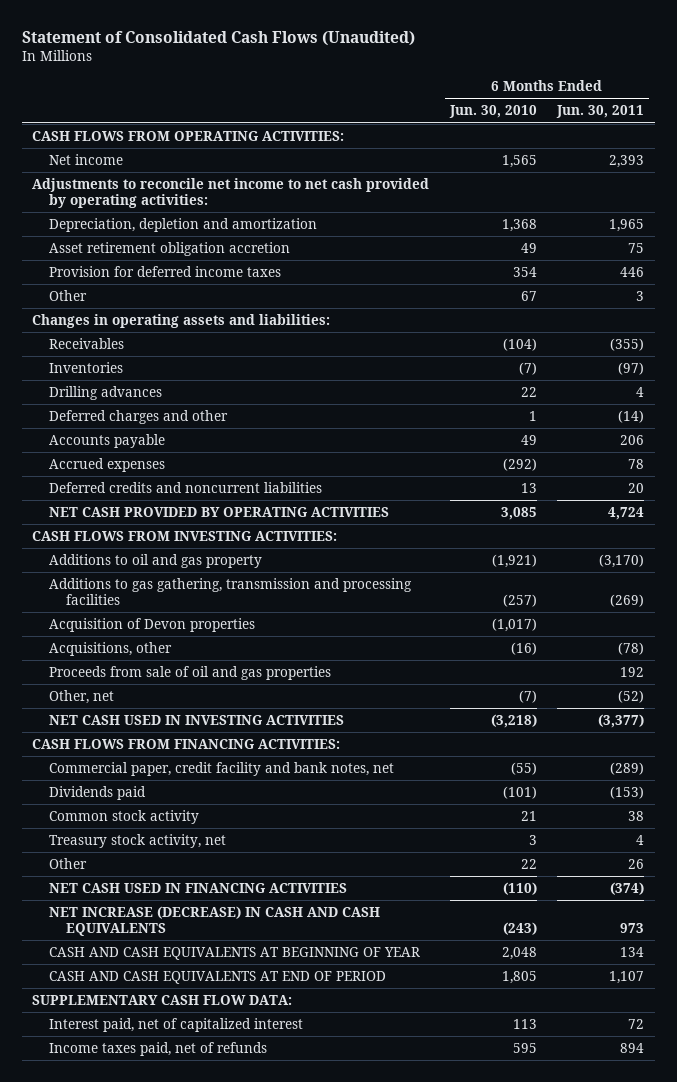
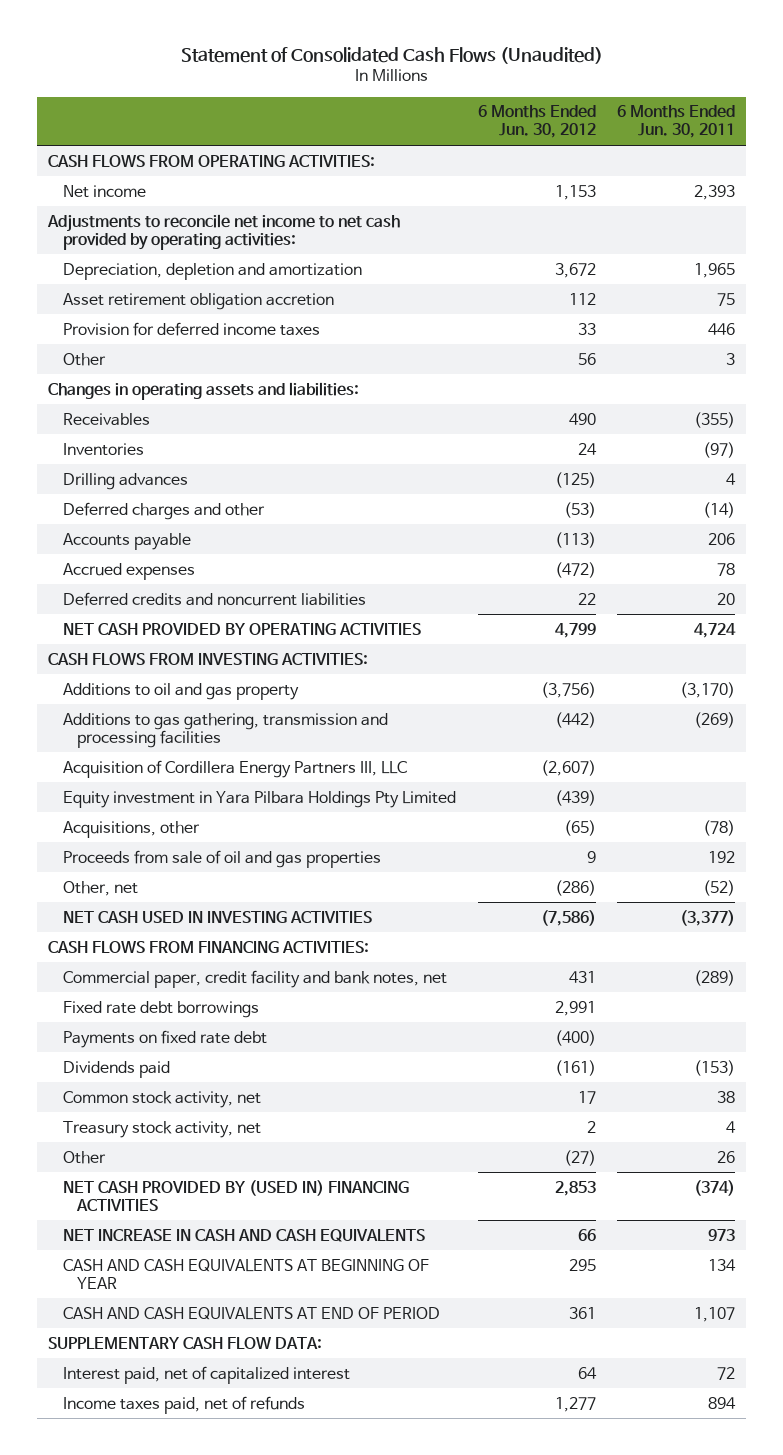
[448,105,537,119] Jun. 30, 2010 -> none
none -> [477,105,596,139] 6 Months Ended Jun. 30, 2012
[48,617,255,632] Acquisition of Devon properties -> none
none -> [62,759,407,778] Acquisition of Cordillera Energy Partners III, LLC
none -> [62,790,456,808] Equity investment in Yara Pilbara Holdings Pty Limited
none -> [62,1000,259,1018] Fixed rate debt borrowings
none -> [62,1029,267,1048] Payments on fixed rate debt
[48,809,199,824] Common stock activity -> [62,1090,261,1108] Common stock activity, net
[48,882,347,893] NET CASH USED IN FINANCING ACTIVITIES -> [62,1179,409,1211] NET CASH PROVIDED BY (USED IN) FINANCING ACTIVITIES
[48,905,380,937] NET INCREASE (DECREASE) IN CASH AND CASH EQUIVALENTS -> [62,1228,425,1242] NET INCREASE IN CASH AND CASH EQUIVALENTS

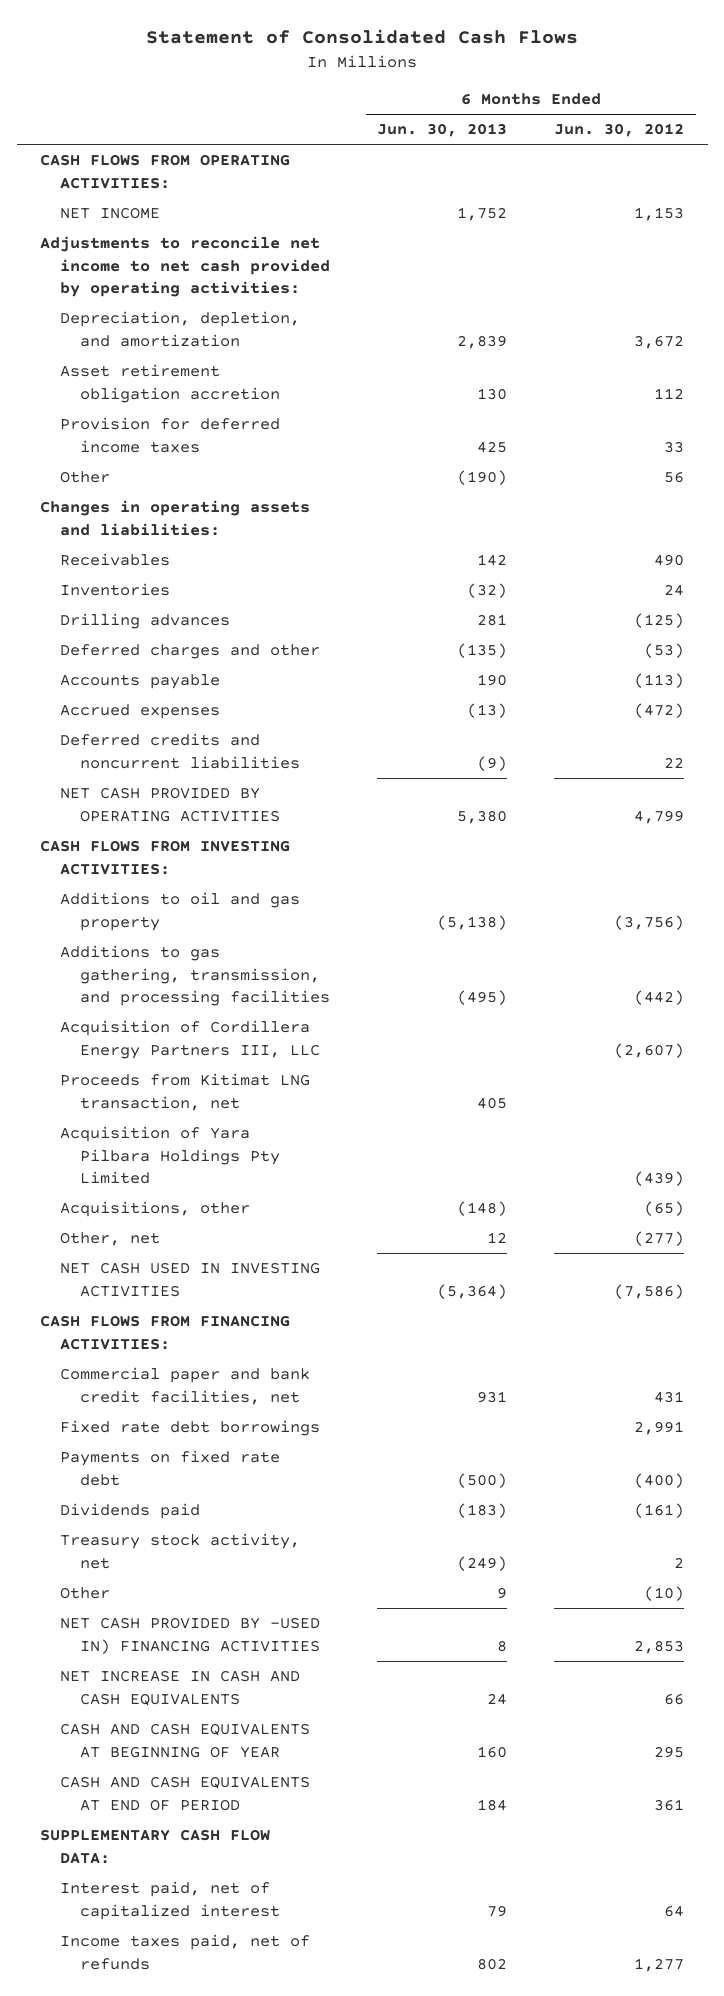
[180,46,603,64] Statement of Consolidated Cash Flows (Unaudited) -> [146,29,579,45] Statement of Consolidated Cash Flows
[617,105,736,139] 6 Months Ended Jun. 30, 2011 -> none
none -> [377,123,508,138] Jun. 30, 2013
[62,184,146,198] Net income -> [60,207,161,220] NET INCOME
[62,262,362,280] Depreciation, depletion and amortization -> [60,311,301,347] Depreciation, depletion, and amortization
[62,712,388,748] Additions to gas gathering, transmission and processing facilities -> [60,945,331,1006] Additions to gas gathering, transmission, and processing facilities
none -> [60,1073,311,1111] Proceeds from Kitimat LNG transaction, net
[62,790,456,808] Equity investment in Yara Pilbara Holdings Pty Limited -> [60,1126,281,1184] Acquisition of Yara Pilbara Holdings Pty Limited
[62,849,381,868] Proceeds from sale of oil and gas properties -> none
[554,879,596,896] (286) -> [634,1231,685,1247] (277)
[62,969,447,988] Commercial paper, credit facility and bank notes, net -> [60,1367,311,1405] Commercial paper and bank credit facilities, net
[62,1090,261,1108] Common stock activity, net -> none
[563,1149,596,1166] (27) -> [644,1586,685,1602] (10)
[62,1179,409,1211] NET CASH PROVIDED BY (USED IN) FINANCING ACTIVITIES -> [60,1617,321,1654] NET CASH PROVIDED BY -USED IN) FINANCING ACTIVITIES

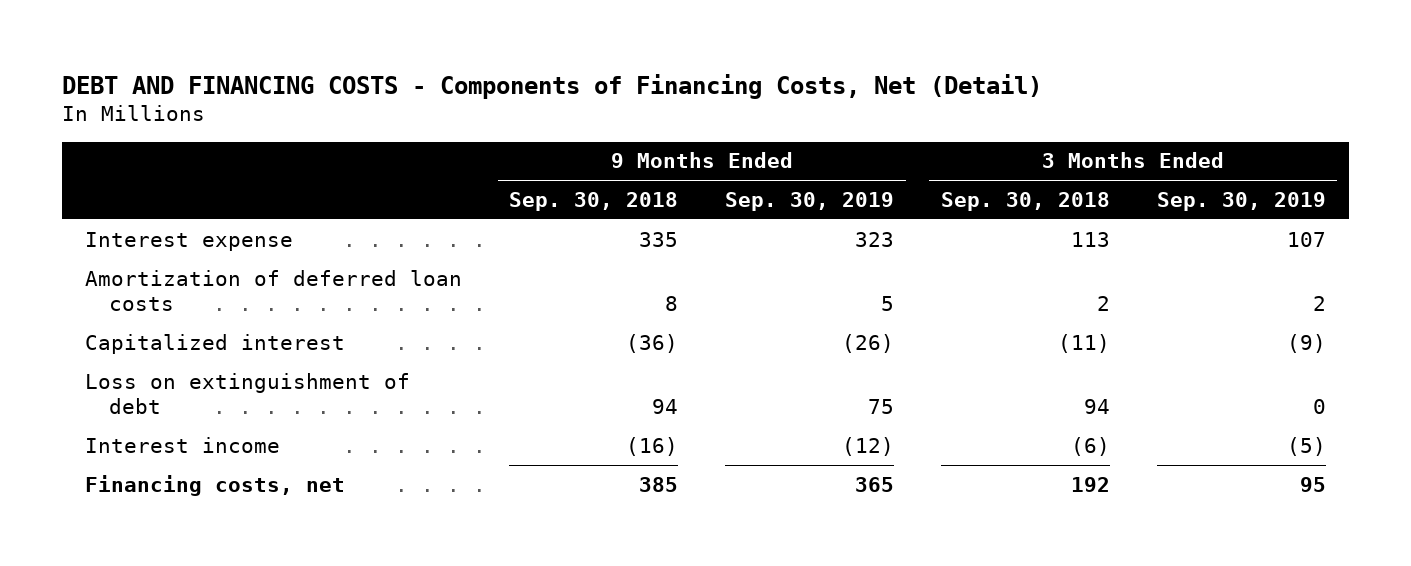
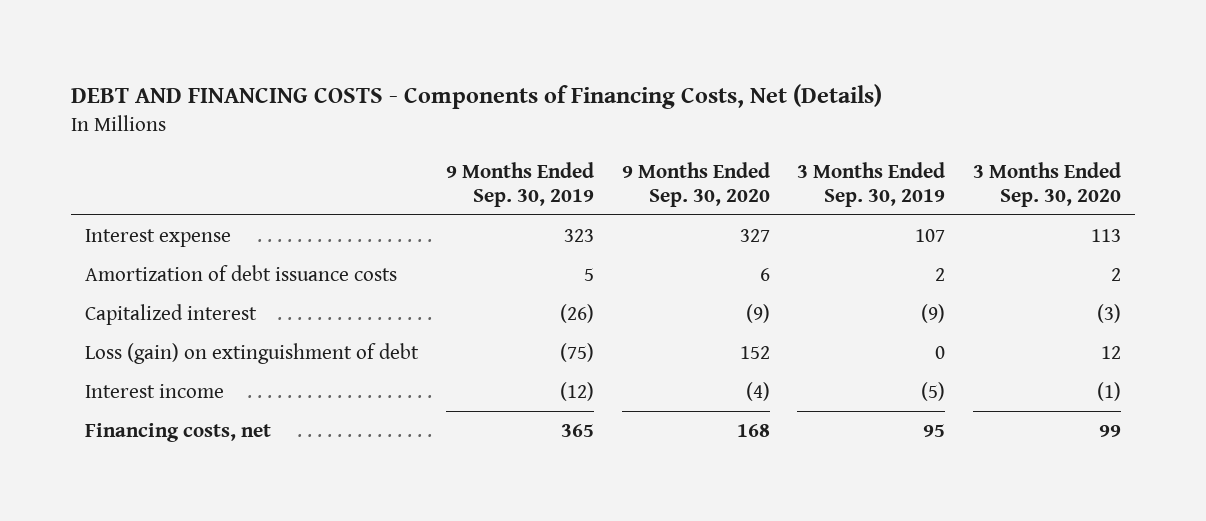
[62,73,1043,99] DEBT AND FINANCING COSTS - Components of Financing Costs, Net (Detail) -> [71,84,883,110] DEBT AND FINANCING COSTS - Components of Financing Costs, Net (Details)
[509,191,679,211] Sep. 30, 2018 -> none
[940,191,1110,211] Sep. 30, 2018 -> none
none -> [621,161,770,207] 9 Months Ended Sep. 30, 2020
none -> [973,161,1122,207] 3 Months Ended Sep. 30, 2020
[85,269,463,311] Amortization of deferred loan costs -> [85,264,398,281] Amortization of debt issuance costs
[85,372,411,414] Loss on extinguishment of debt -> [85,342,420,364] Loss (gain) on extinguishment of debt
[867,398,894,414] 75 -> [559,342,594,362] (75)

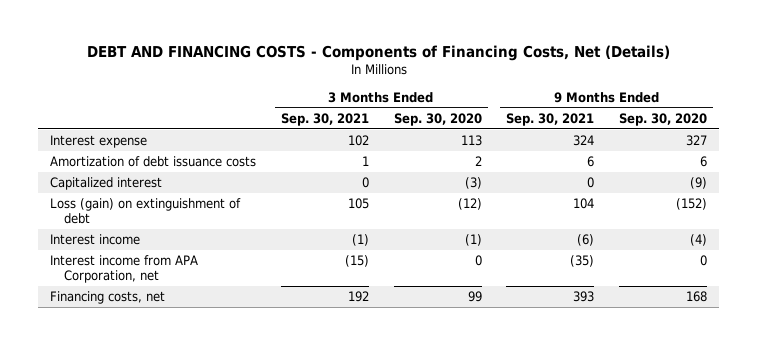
[445,161,594,207] 9 Months Ended Sep. 30, 2019 -> none
[797,161,946,207] 3 Months Ended Sep. 30, 2019 -> none
none -> [280,113,369,127] Sep. 30, 2021
none -> [506,113,595,127] Sep. 30, 2021
[739,345,770,359] 152 -> [675,198,707,211] (152)
[1101,345,1122,359] 12 -> [457,198,482,211] (12)
none -> [50,255,199,283] Interest income from APA Corporation, net

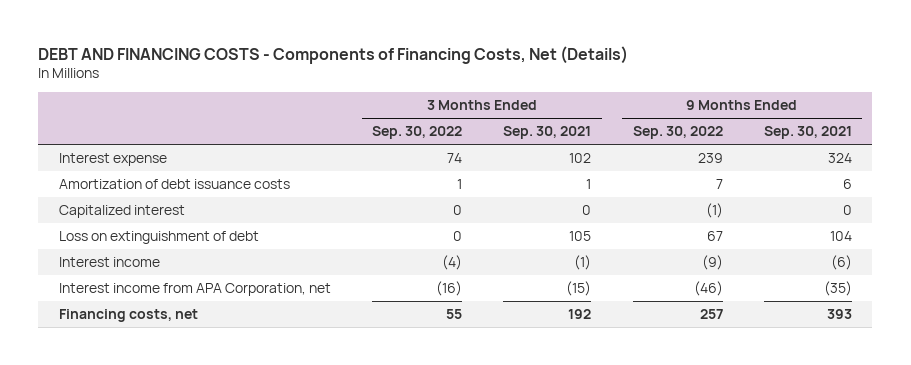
[393,113,482,127] Sep. 30, 2020 -> none
[618,113,707,127] Sep. 30, 2020 -> none
none -> [372,126,463,140] Sep. 30, 2022
none -> [632,126,723,140] Sep. 30, 2022
[50,198,242,224] Loss (gain) on extinguishment of debt -> [58,231,259,245] Loss on extinguishment of debt

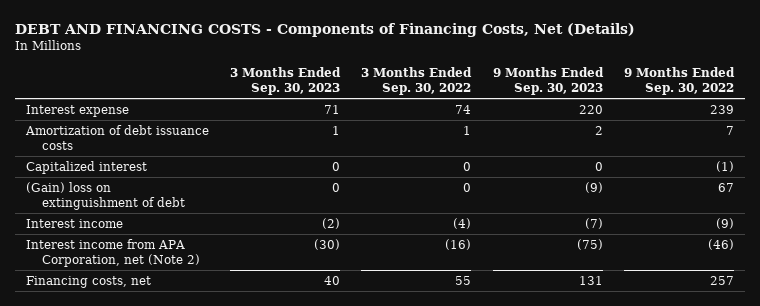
[503,126,592,140] Sep. 30, 2021 -> none
[763,126,852,140] Sep. 30, 2021 -> none
none -> [230,66,342,96] 3 Months Ended Sep. 30, 2023
none -> [492,66,604,96] 9 Months Ended Sep. 30, 2023
[58,231,259,245] Loss on extinguishment of debt -> [25,181,185,211] (Gain) loss on extinguishment of debt
[58,283,331,297] Interest income from APA Corporation, net -> [25,238,200,268] Interest income from APA Corporation, net (Note 2)

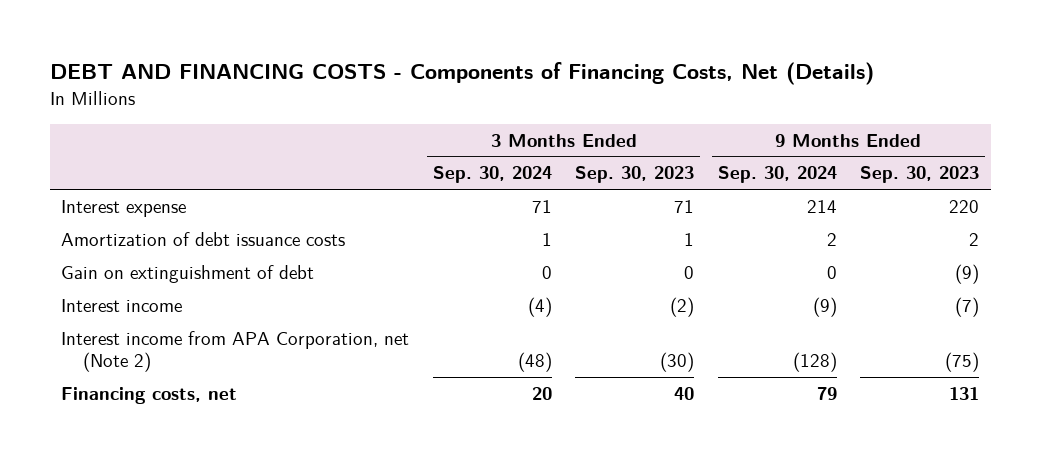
[361,66,473,96] 3 Months Ended Sep. 30, 2022 -> none
[624,66,736,96] 9 Months Ended Sep. 30, 2022 -> none
none -> [432,166,552,184] Sep. 30, 2024
none -> [717,166,837,184] Sep. 30, 2024
[25,160,147,174] Capitalized interest -> none
[25,181,185,211] (Gain) loss on extinguishment of debt -> [61,264,315,283] Gain on extinguishment of debt

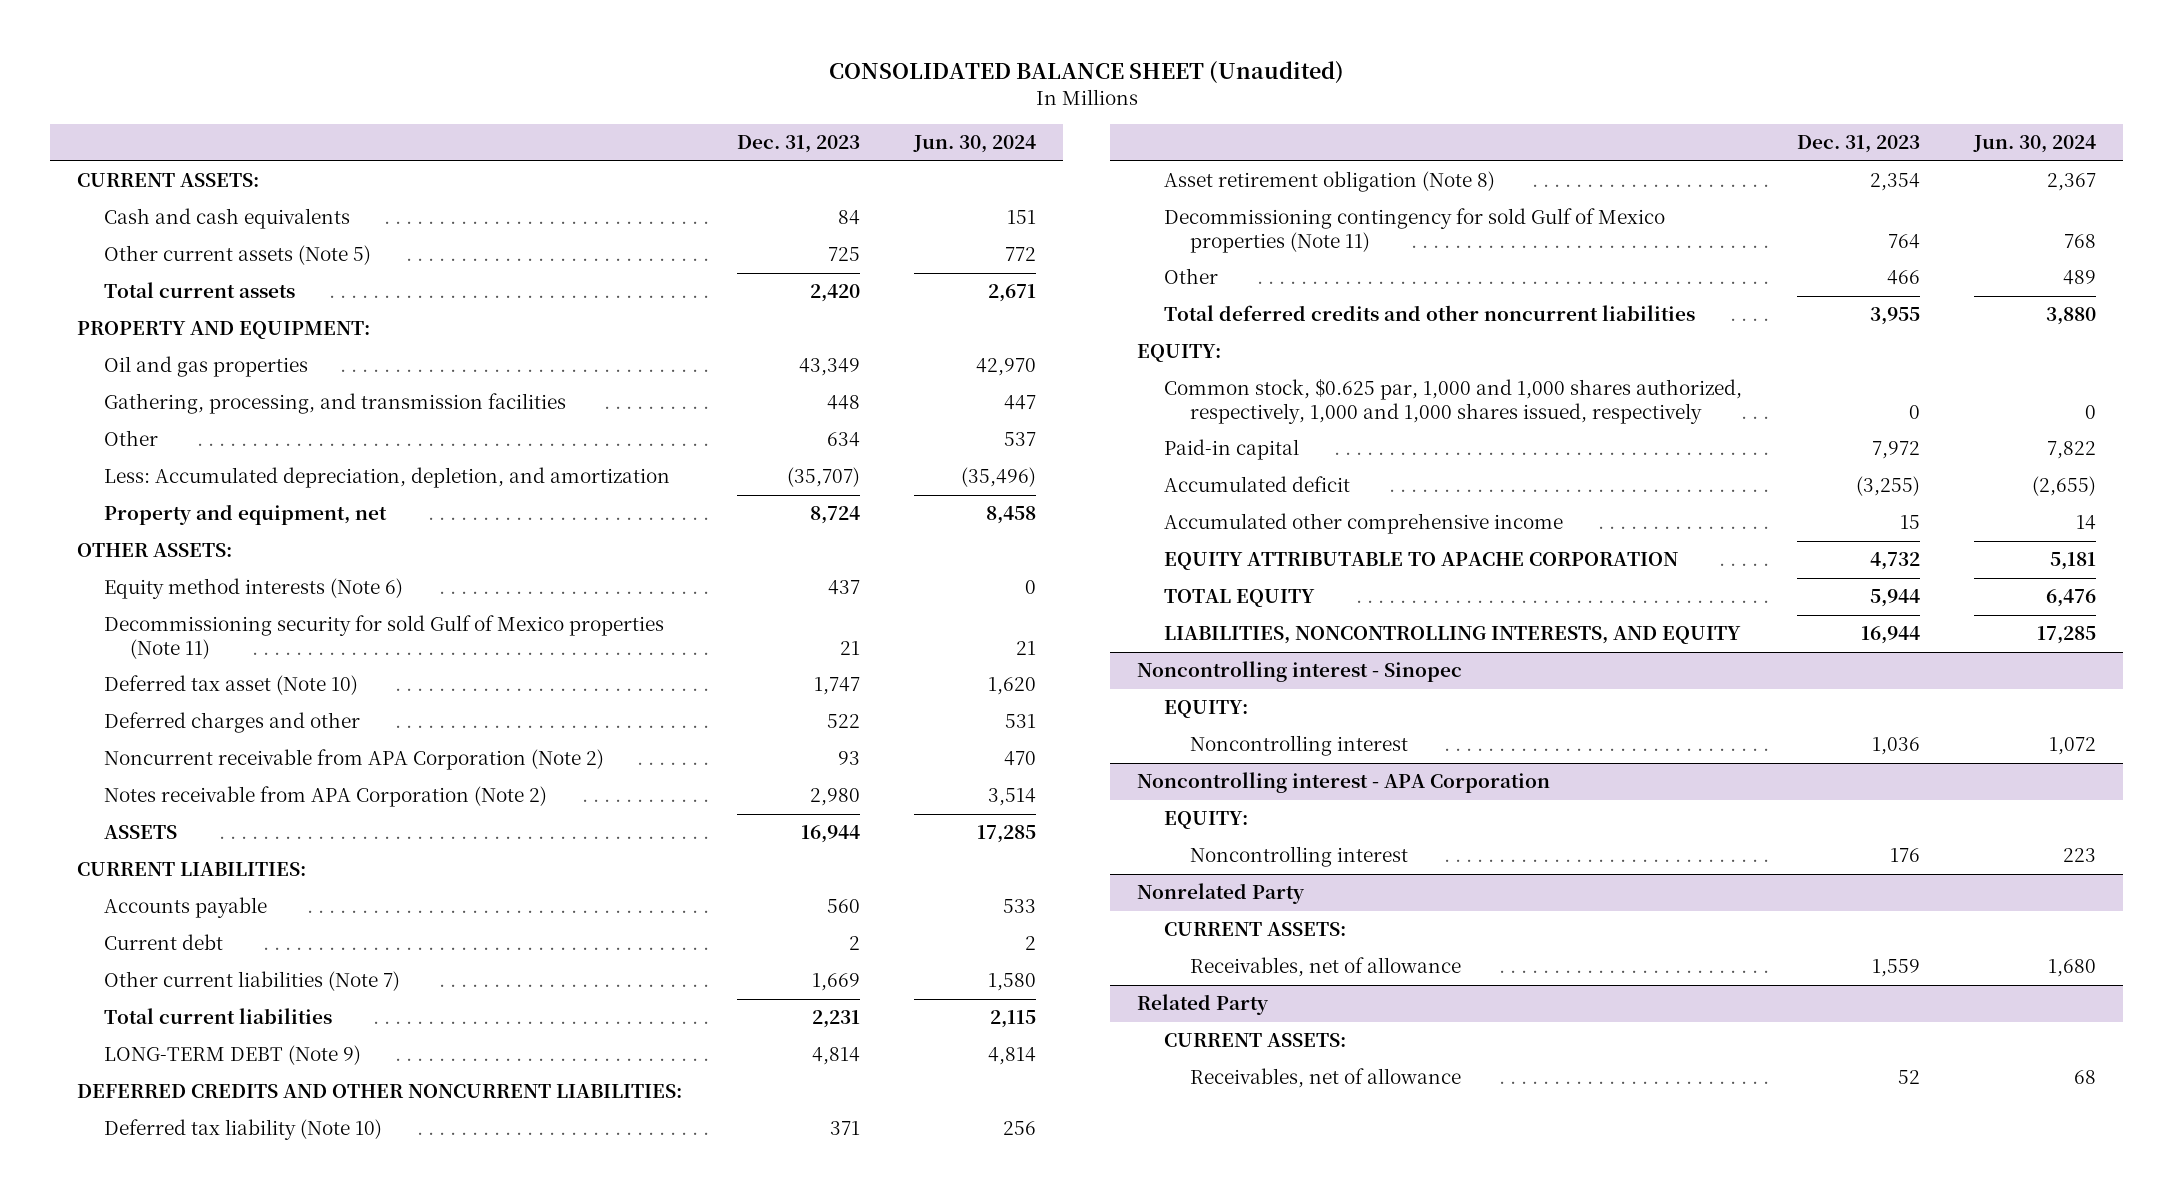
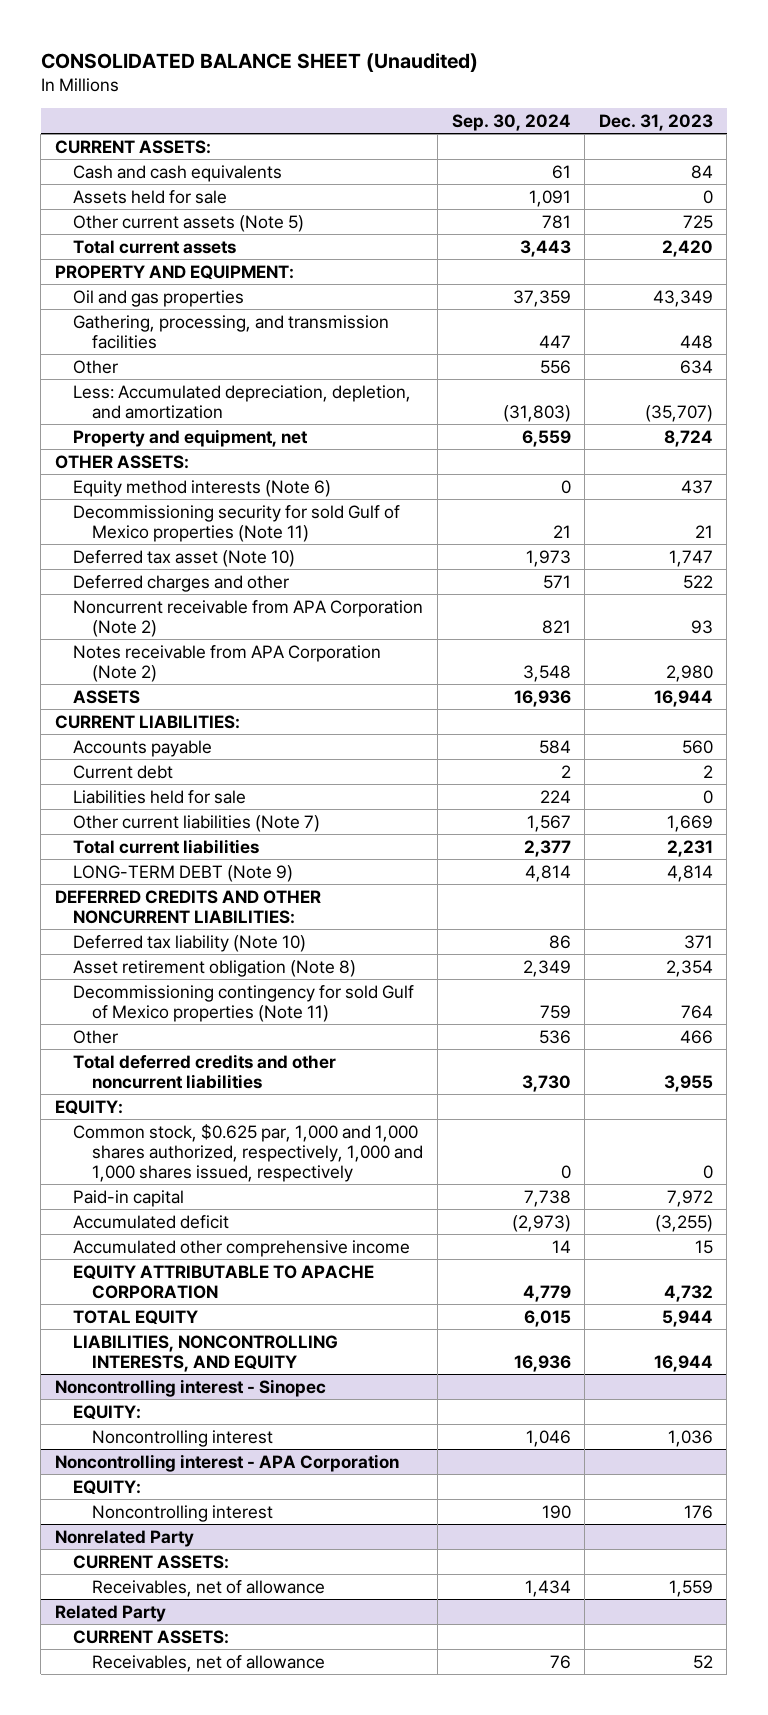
[912,135,1036,154] Jun. 30, 2024 -> none
none -> [451,113,571,131] Sep. 30, 2024
none -> [73,189,228,204] Assets held for sale
none -> [73,789,247,804] Liabilities held for sale

